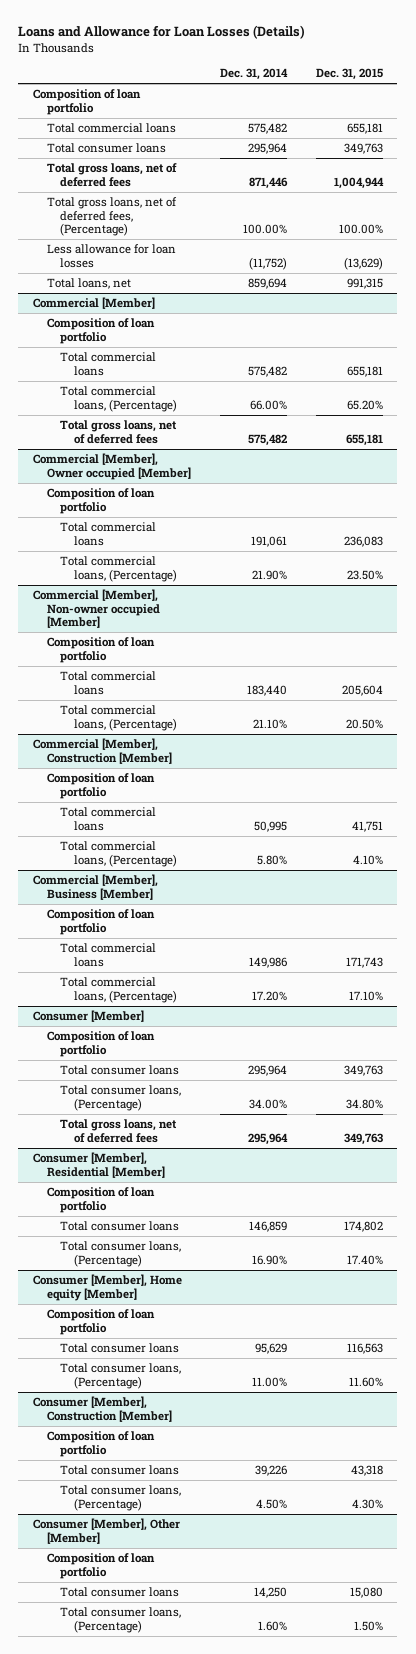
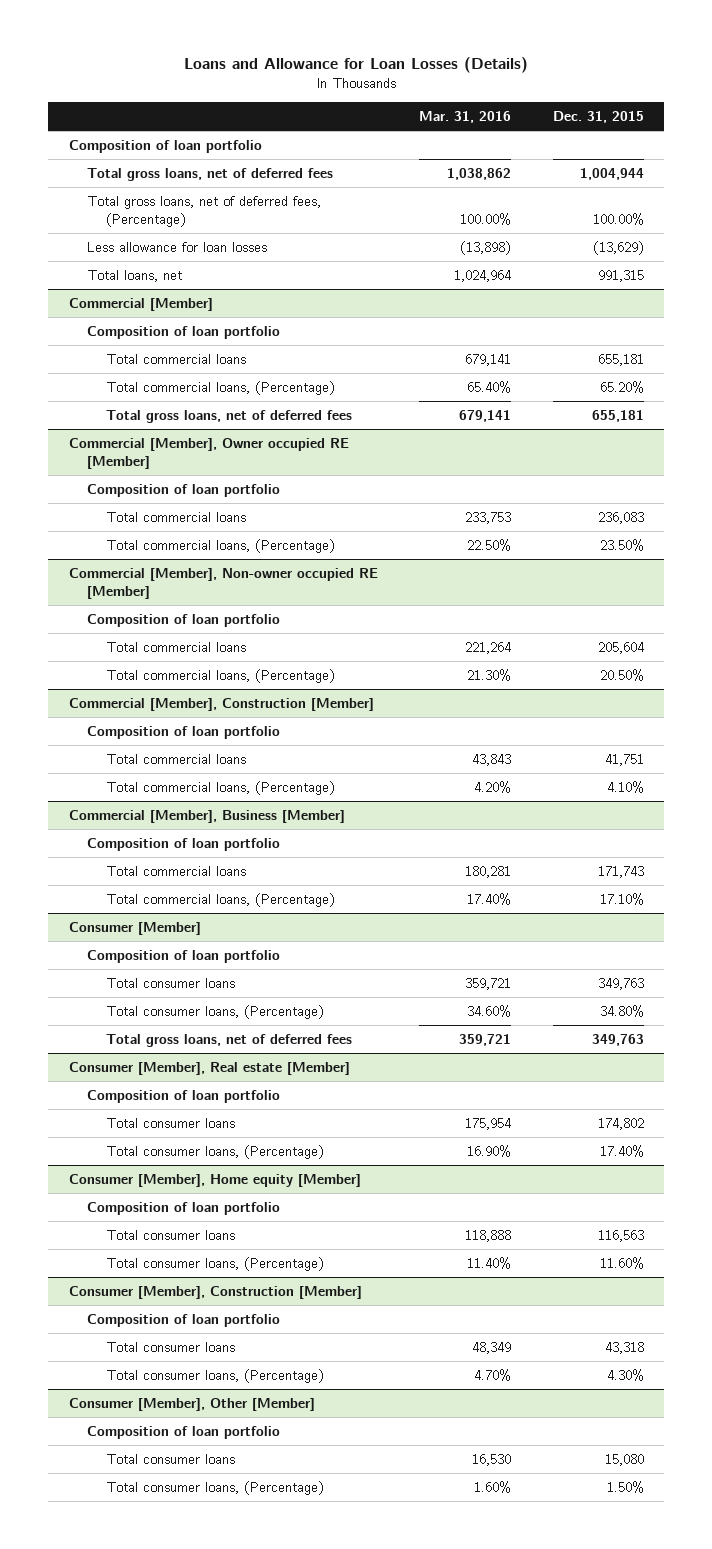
[219,68,288,81] Dec. 31, 2014 -> none
none -> [419,110,512,123] Mar. 31, 2016
[46,123,176,134] Total commercial loans -> none
[46,143,166,154] Total consumer loans -> none
[32,453,191,480] Commercial [Member], Owner occupied [Member] -> [68,437,349,469] Commercial [Member], Owner occupied RE [Member]
[32,589,160,628] Commercial [Member], Non-owner occupied [Member] -> [68,567,378,599] Commercial [Member], Non-owner occupied RE [Member]
[32,1152,165,1178] Consumer [Member], Residential [Member] -> none
none -> [68,1061,350,1075] Consumer [Member], Real estate [Member]

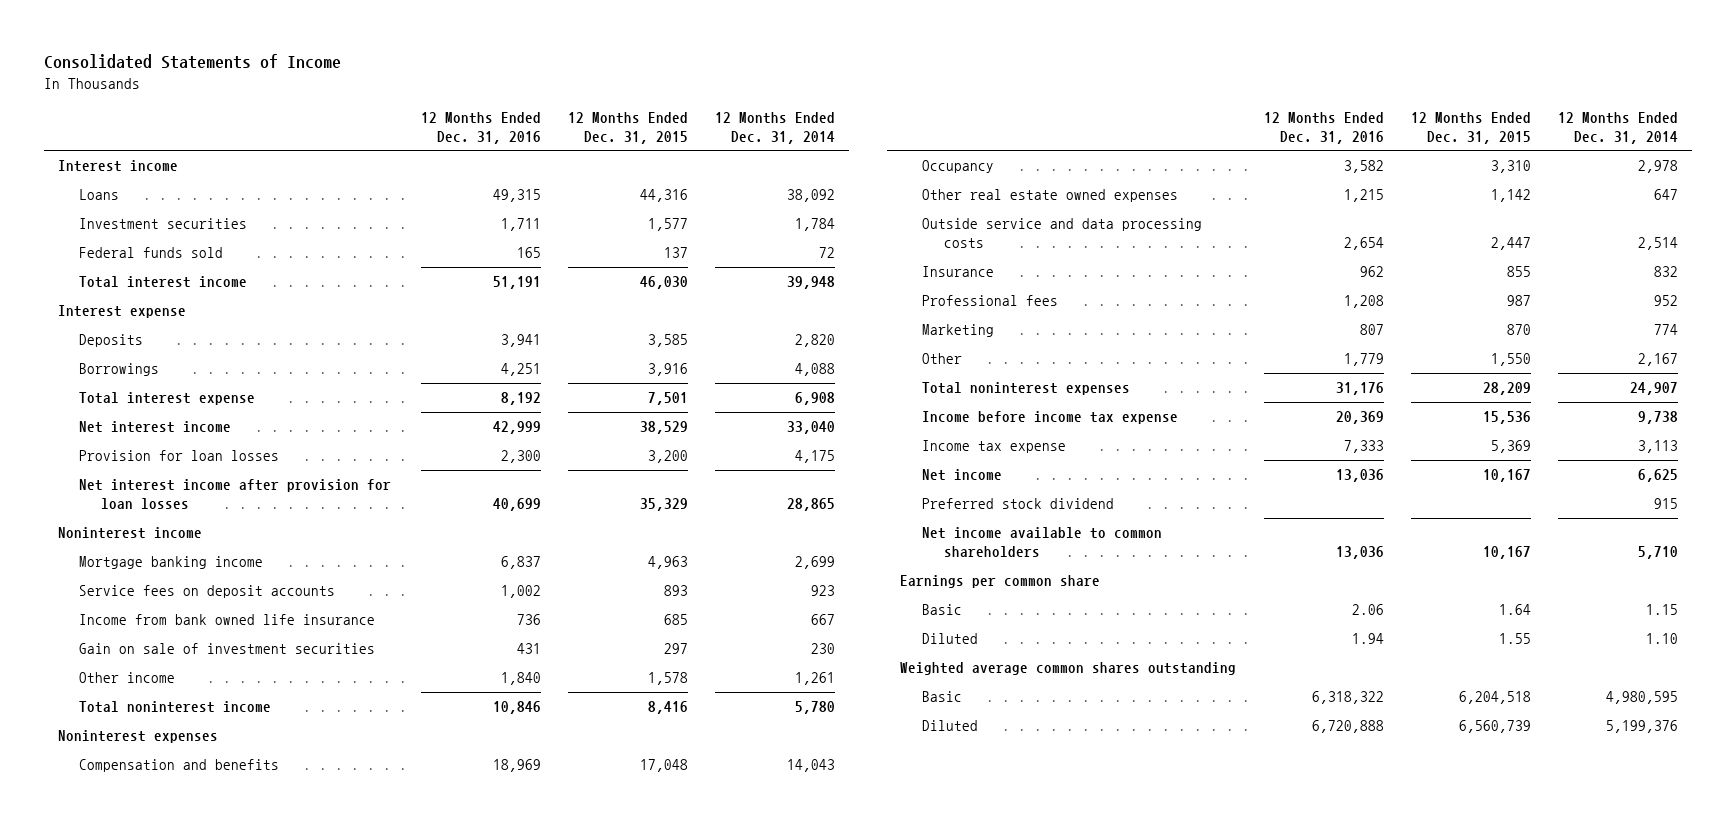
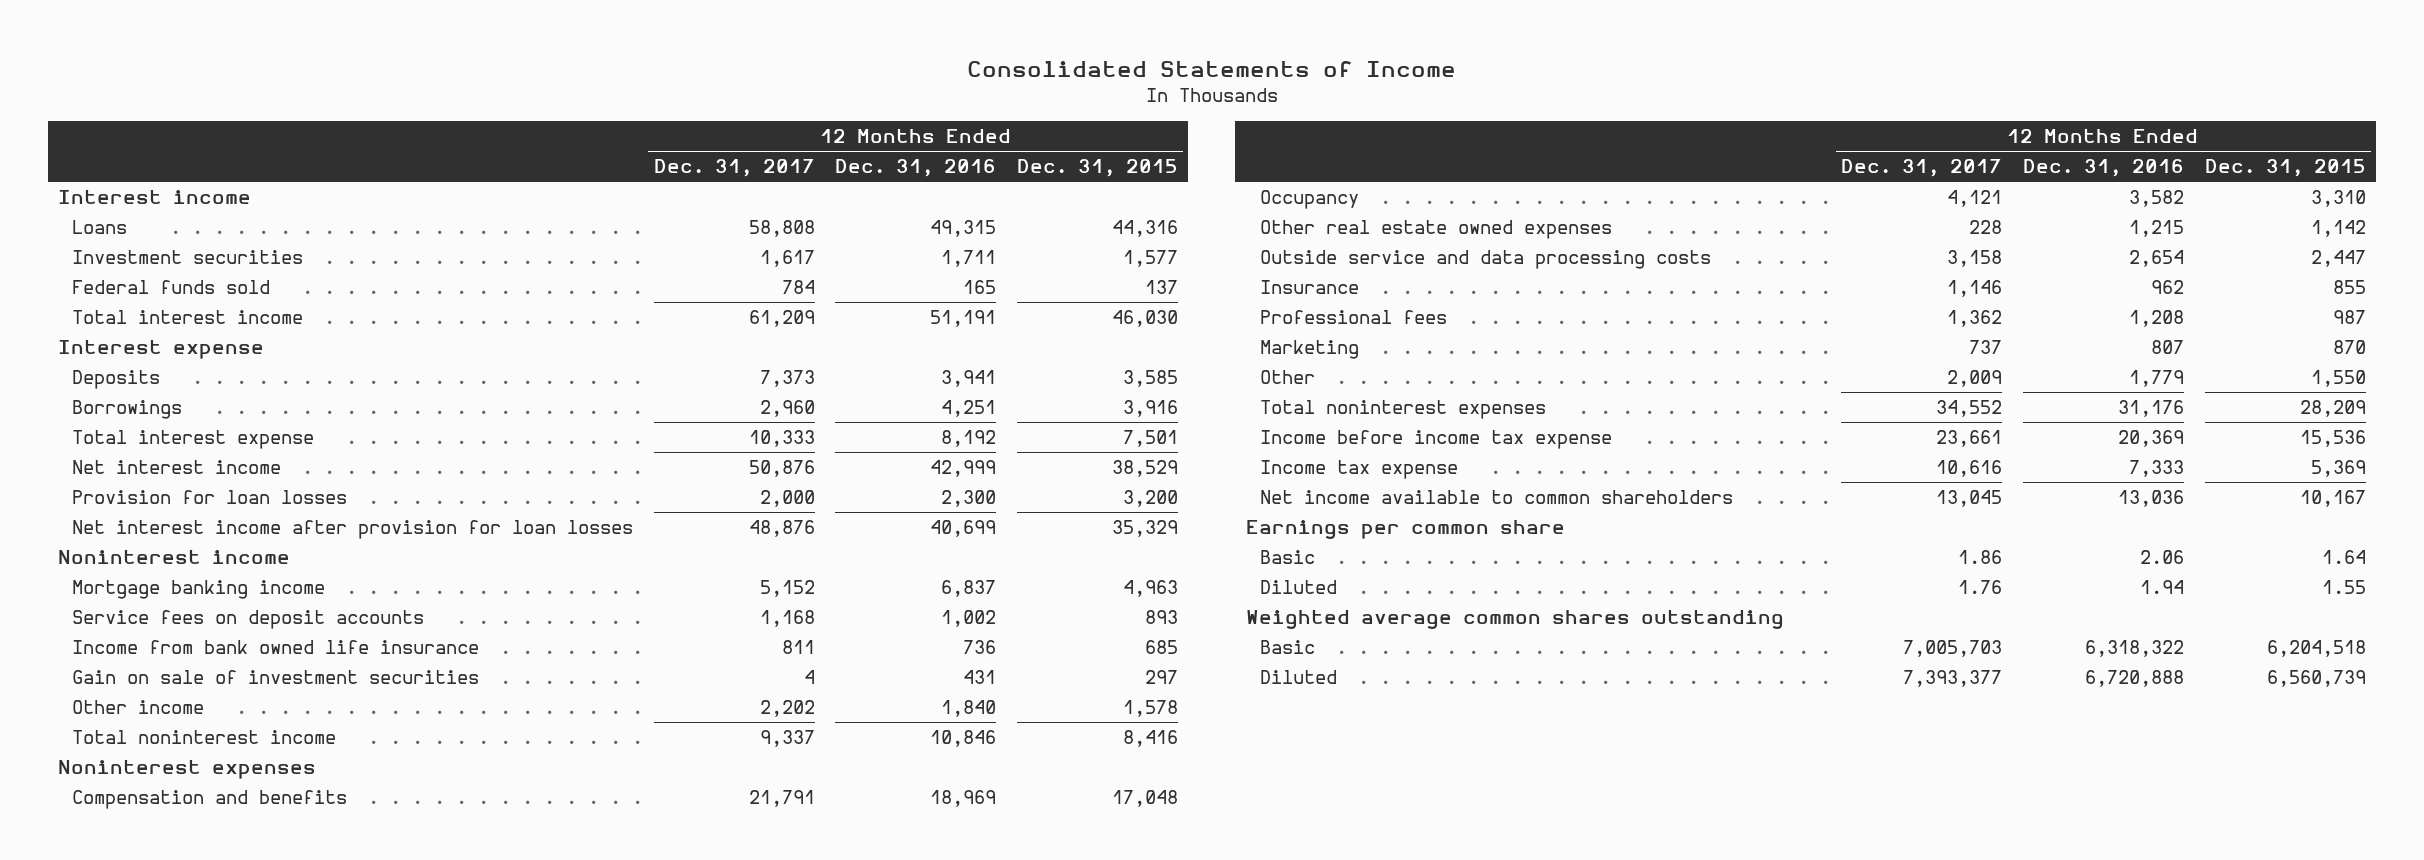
[715,112,836,144] 12 Months Ended Dec. 31, 2014 -> none
none -> [653,159,815,178] Dec. 31, 2017
[922,469,1003,482] Net income -> none
[922,498,1115,510] Preferred stock dividend -> none

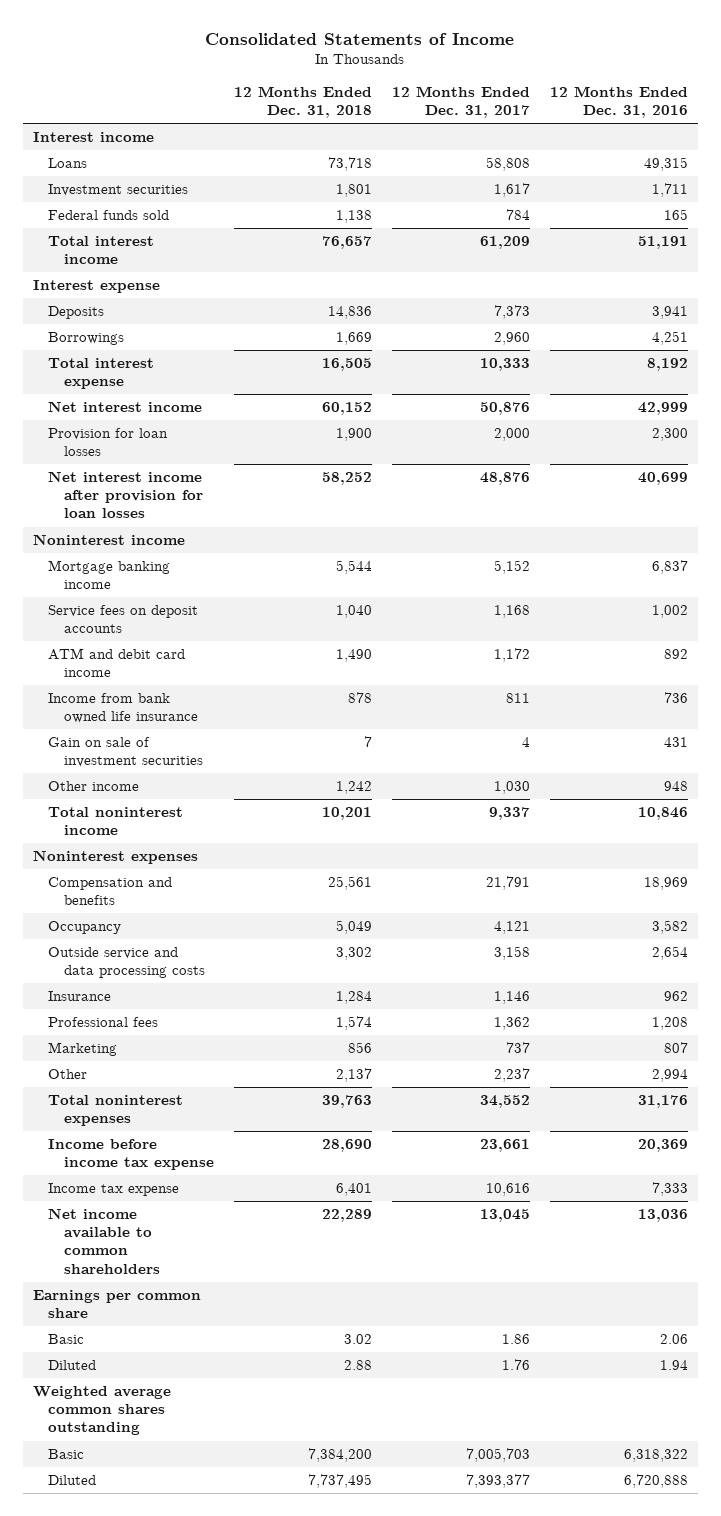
[1016,159,1178,178] Dec. 31, 2015 -> none
none -> [234,85,373,118] 12 Months Ended Dec. 31, 2018
none -> [48,647,186,678] ATM and debit card income
[759,700,815,718] 2,202 -> [494,780,531,794] 1,030
[941,700,997,718] 1,840 -> [664,780,689,791] 948
[1259,220,1612,240] Other real estate owned expenses -> none
[1947,370,2003,388] 2,009 -> [494,1067,531,1082] 2,237
[2128,370,2184,388] 1,779 -> [652,1068,689,1082] 2,994

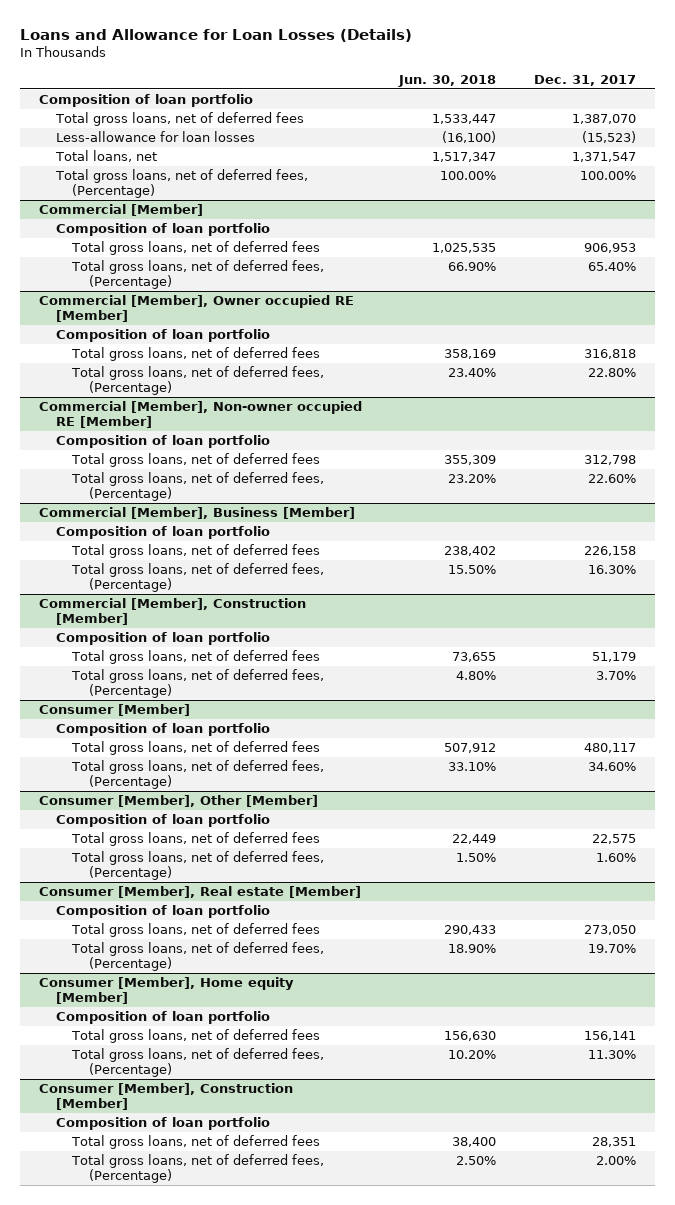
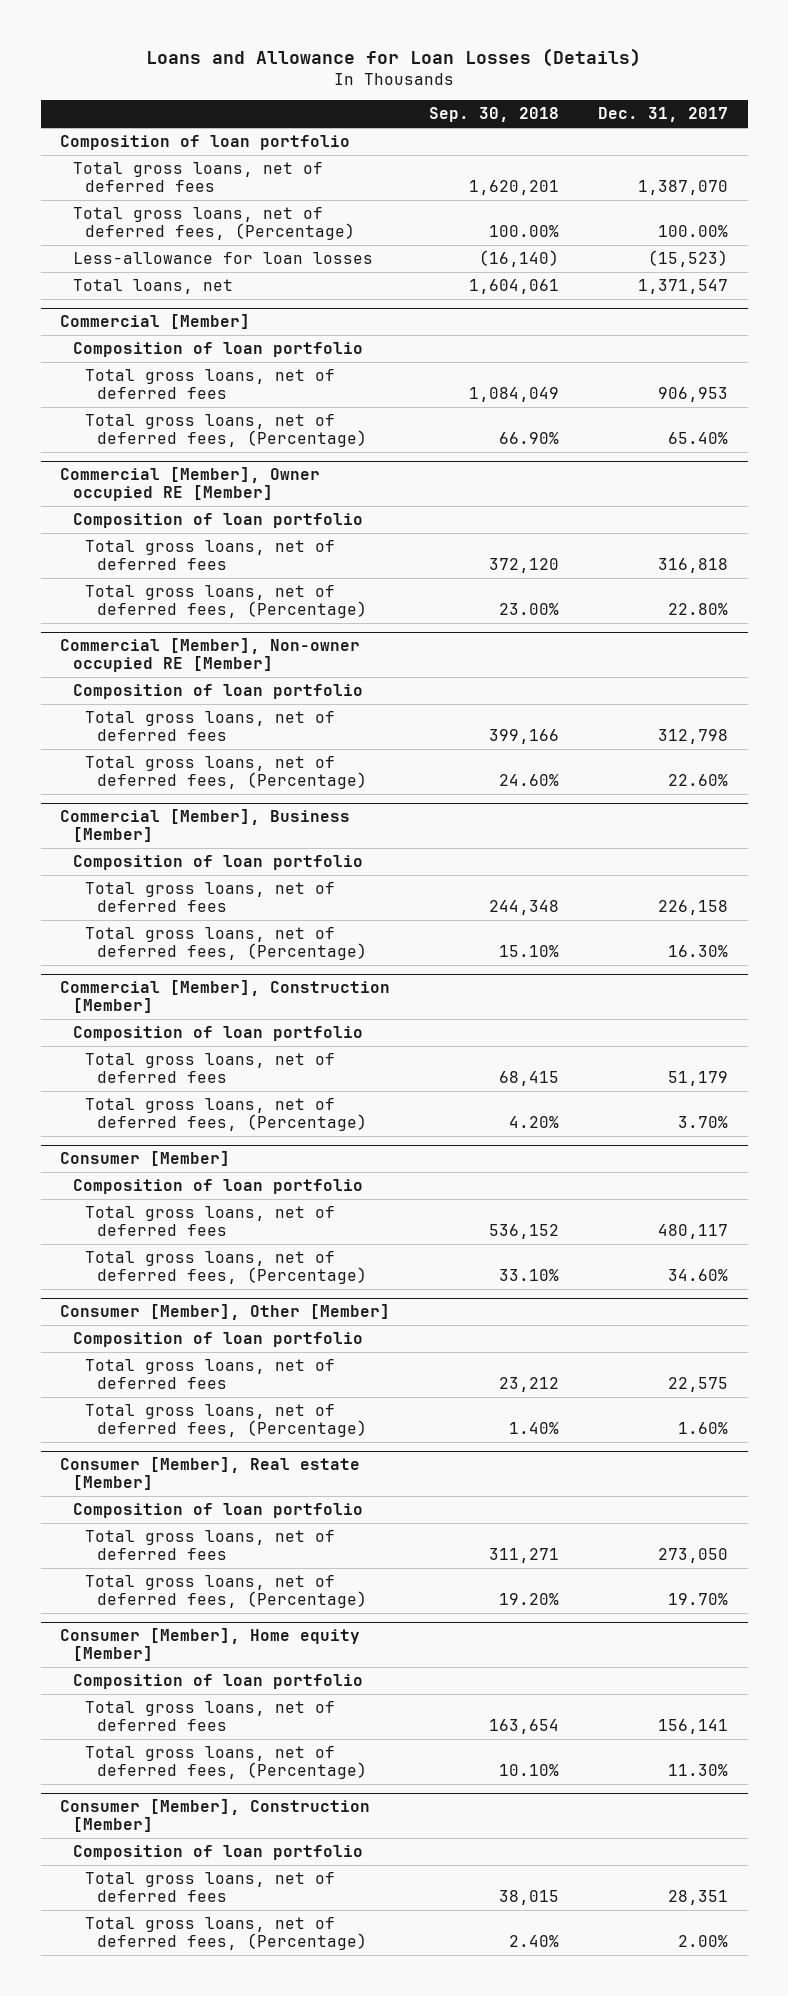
[398,75,497,88] Jun. 30, 2018 -> none
none -> [429,107,560,123] Sep. 30, 2018
[54,169,308,199] Total gross loans, net of deferred fees, (Percentage) -> [72,207,355,241] Total gross loans, net of deferred fees, (Percentage)

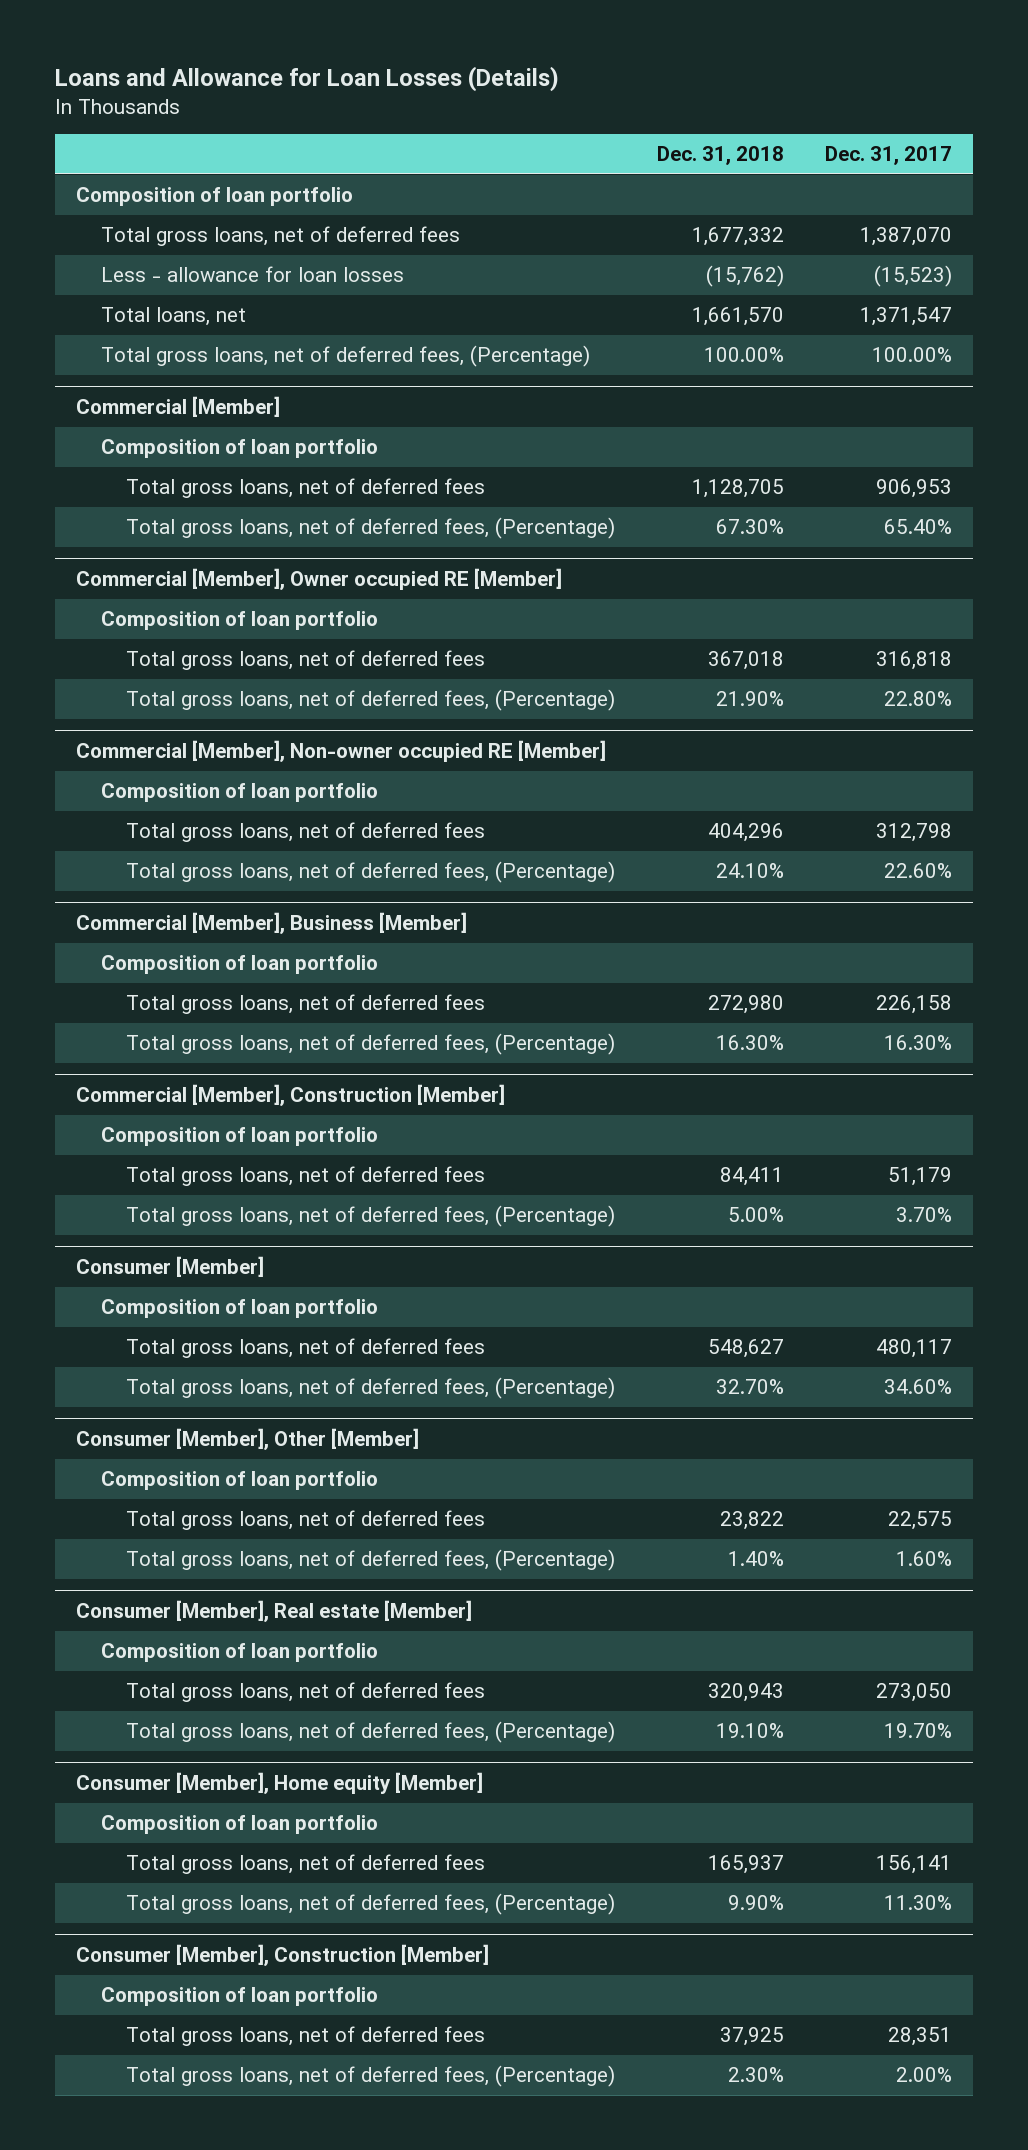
[429,107,560,123] Sep. 30, 2018 -> none
none -> [656,146,784,166] Dec. 31, 2018
[72,252,373,265] Less-allowance for loan losses -> [100,266,404,283] Less - allowance for loan losses
[72,207,355,241] Total gross loans, net of deferred fees, (Percentage) -> [100,345,590,368] Total gross loans, net of deferred fees, (Percentage)

